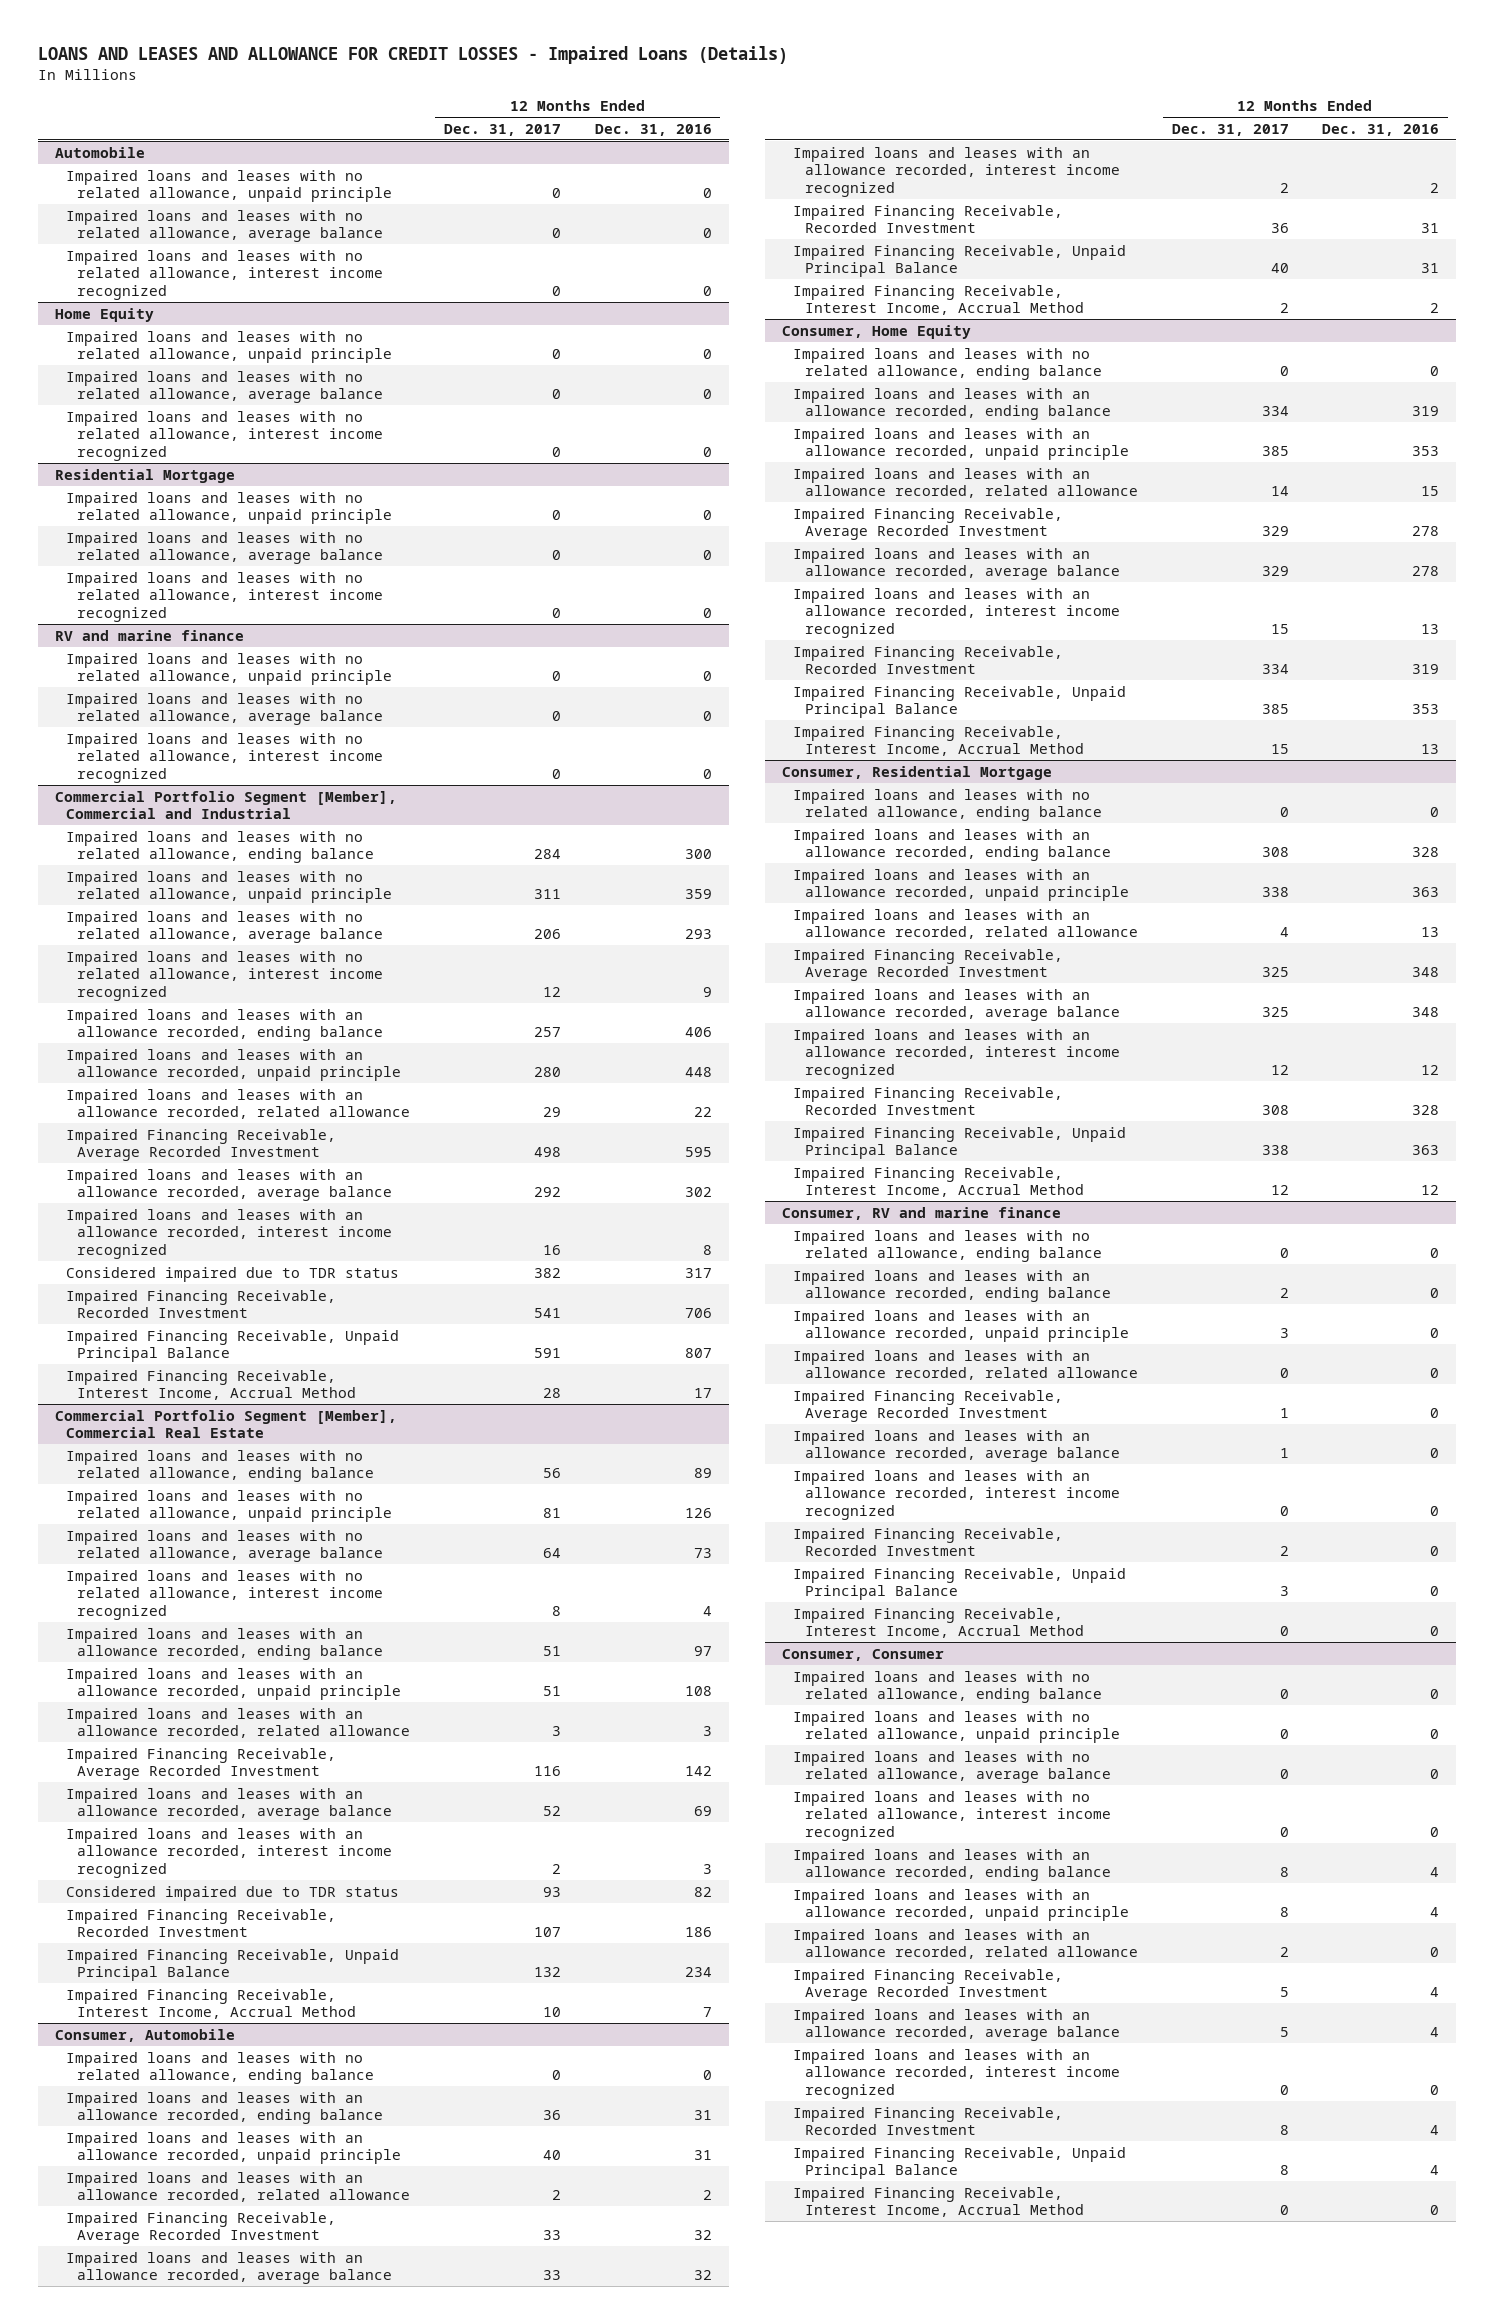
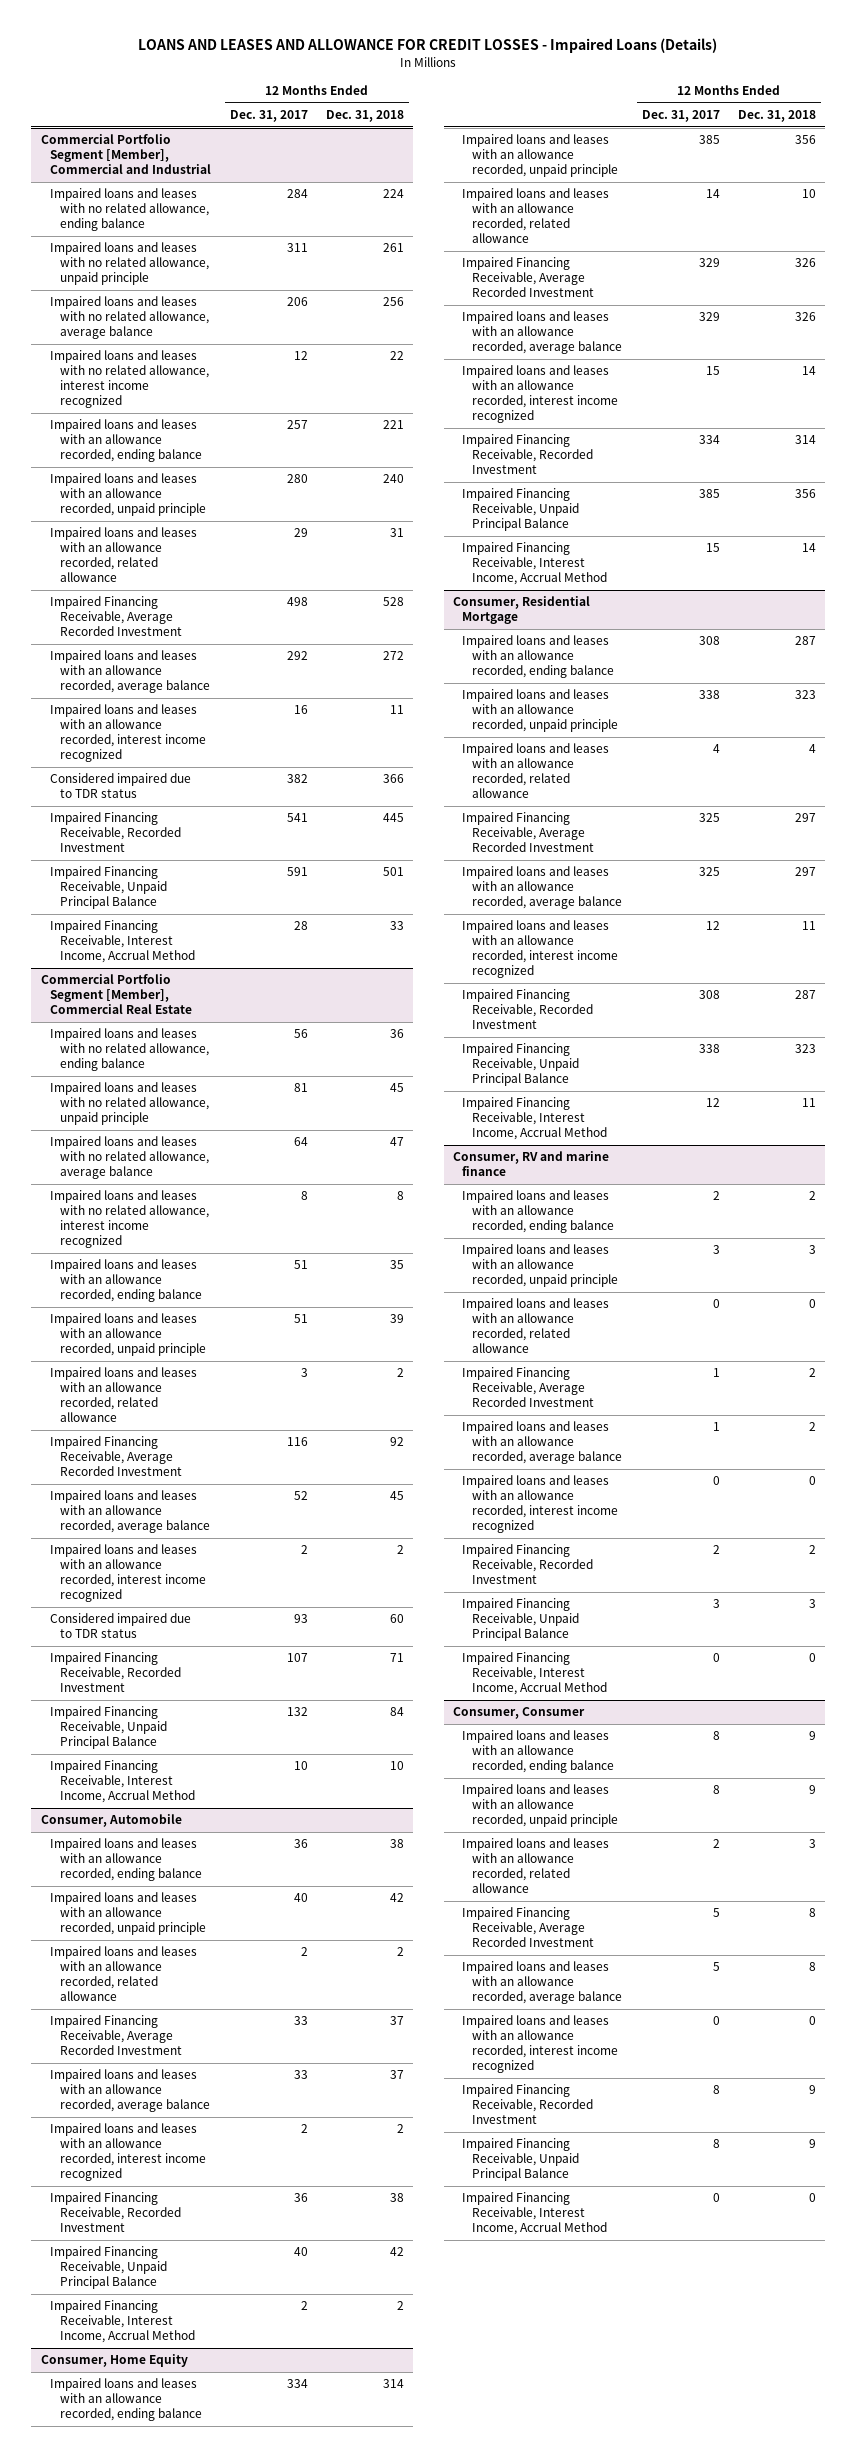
[594,123,712,136] Dec. 31, 2016 -> none
none -> [325,110,404,123] Dec. 31, 2018
[54,146,145,158] Automobile -> none
[65,169,393,203] Impaired loans and leases with no related allowance, unpaid principle -> none
[65,209,384,243] Impaired loans and leases with no related allowance, average balance -> none
[65,249,384,300] Impaired loans and leases with no related allowance, interest income recognized -> none
[54,307,154,322] Home Equity -> none
[65,330,393,364] Impaired loans and leases with no related allowance, unpaid principle -> none
[65,370,384,404] Impaired loans and leases with no related allowance, average balance -> none
[65,410,384,461] Impaired loans and leases with no related allowance, interest income recognized -> none
[54,468,235,483] Residential Mortgage -> none
[65,491,393,525] Impaired loans and leases with no related allowance, unpaid principle -> none
[65,531,384,565] Impaired loans and leases with no related allowance, average balance -> none
[65,571,384,622] Impaired loans and leases with no related allowance, interest income recognized -> none
[54,629,244,641] RV and marine finance -> none
[65,652,393,686] Impaired loans and leases with no related allowance, unpaid principle -> none
[65,692,384,726] Impaired loans and leases with no related allowance, average balance -> none
[65,732,384,783] Impaired loans and leases with no related allowance, interest income recognized -> none
[65,2051,375,2085] Impaired loans and leases with no related allowance, ending balance -> none
[793,347,1102,381] Impaired loans and leases with no related allowance, ending balance -> none
[793,788,1102,822] Impaired loans and leases with no related allowance, ending balance -> none
[793,1229,1102,1263] Impaired loans and leases with no related allowance, ending balance -> none
[793,1670,1102,1704] Impaired loans and leases with no related allowance, ending balance -> none
[793,1710,1120,1744] Impaired loans and leases with no related allowance, unpaid principle -> none
[793,1750,1111,1784] Impaired loans and leases with no related allowance, average balance -> none
[793,1790,1111,1841] Impaired loans and leases with no related allowance, interest income recognized -> none

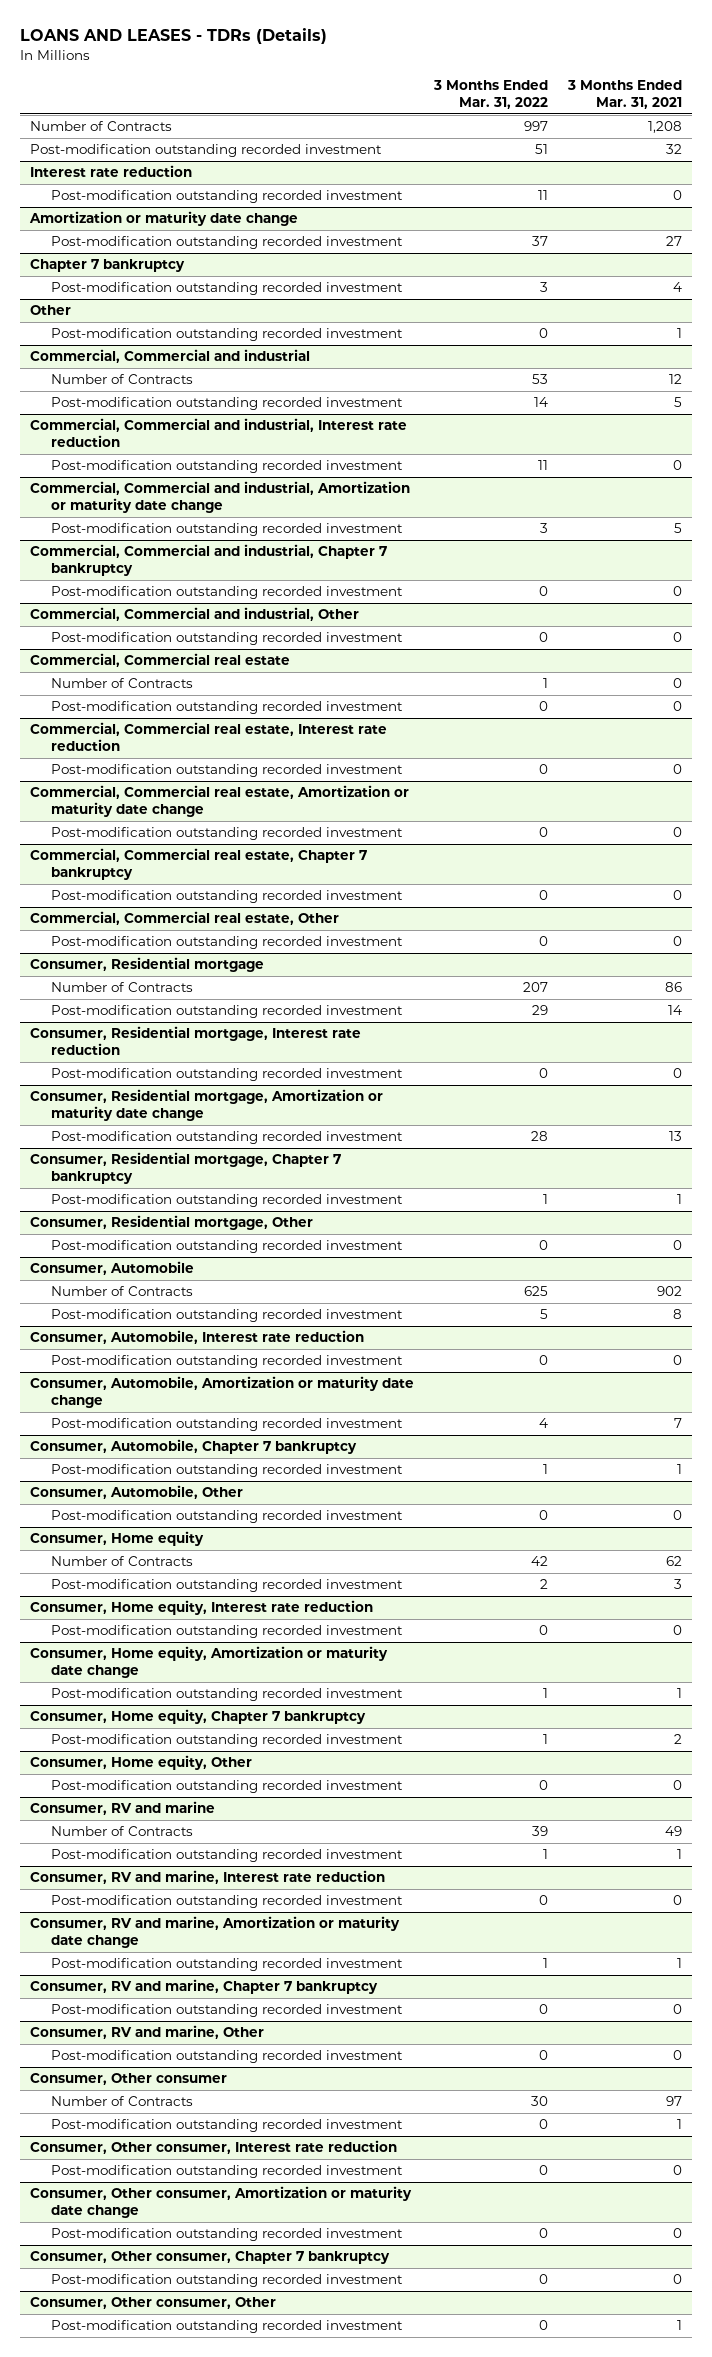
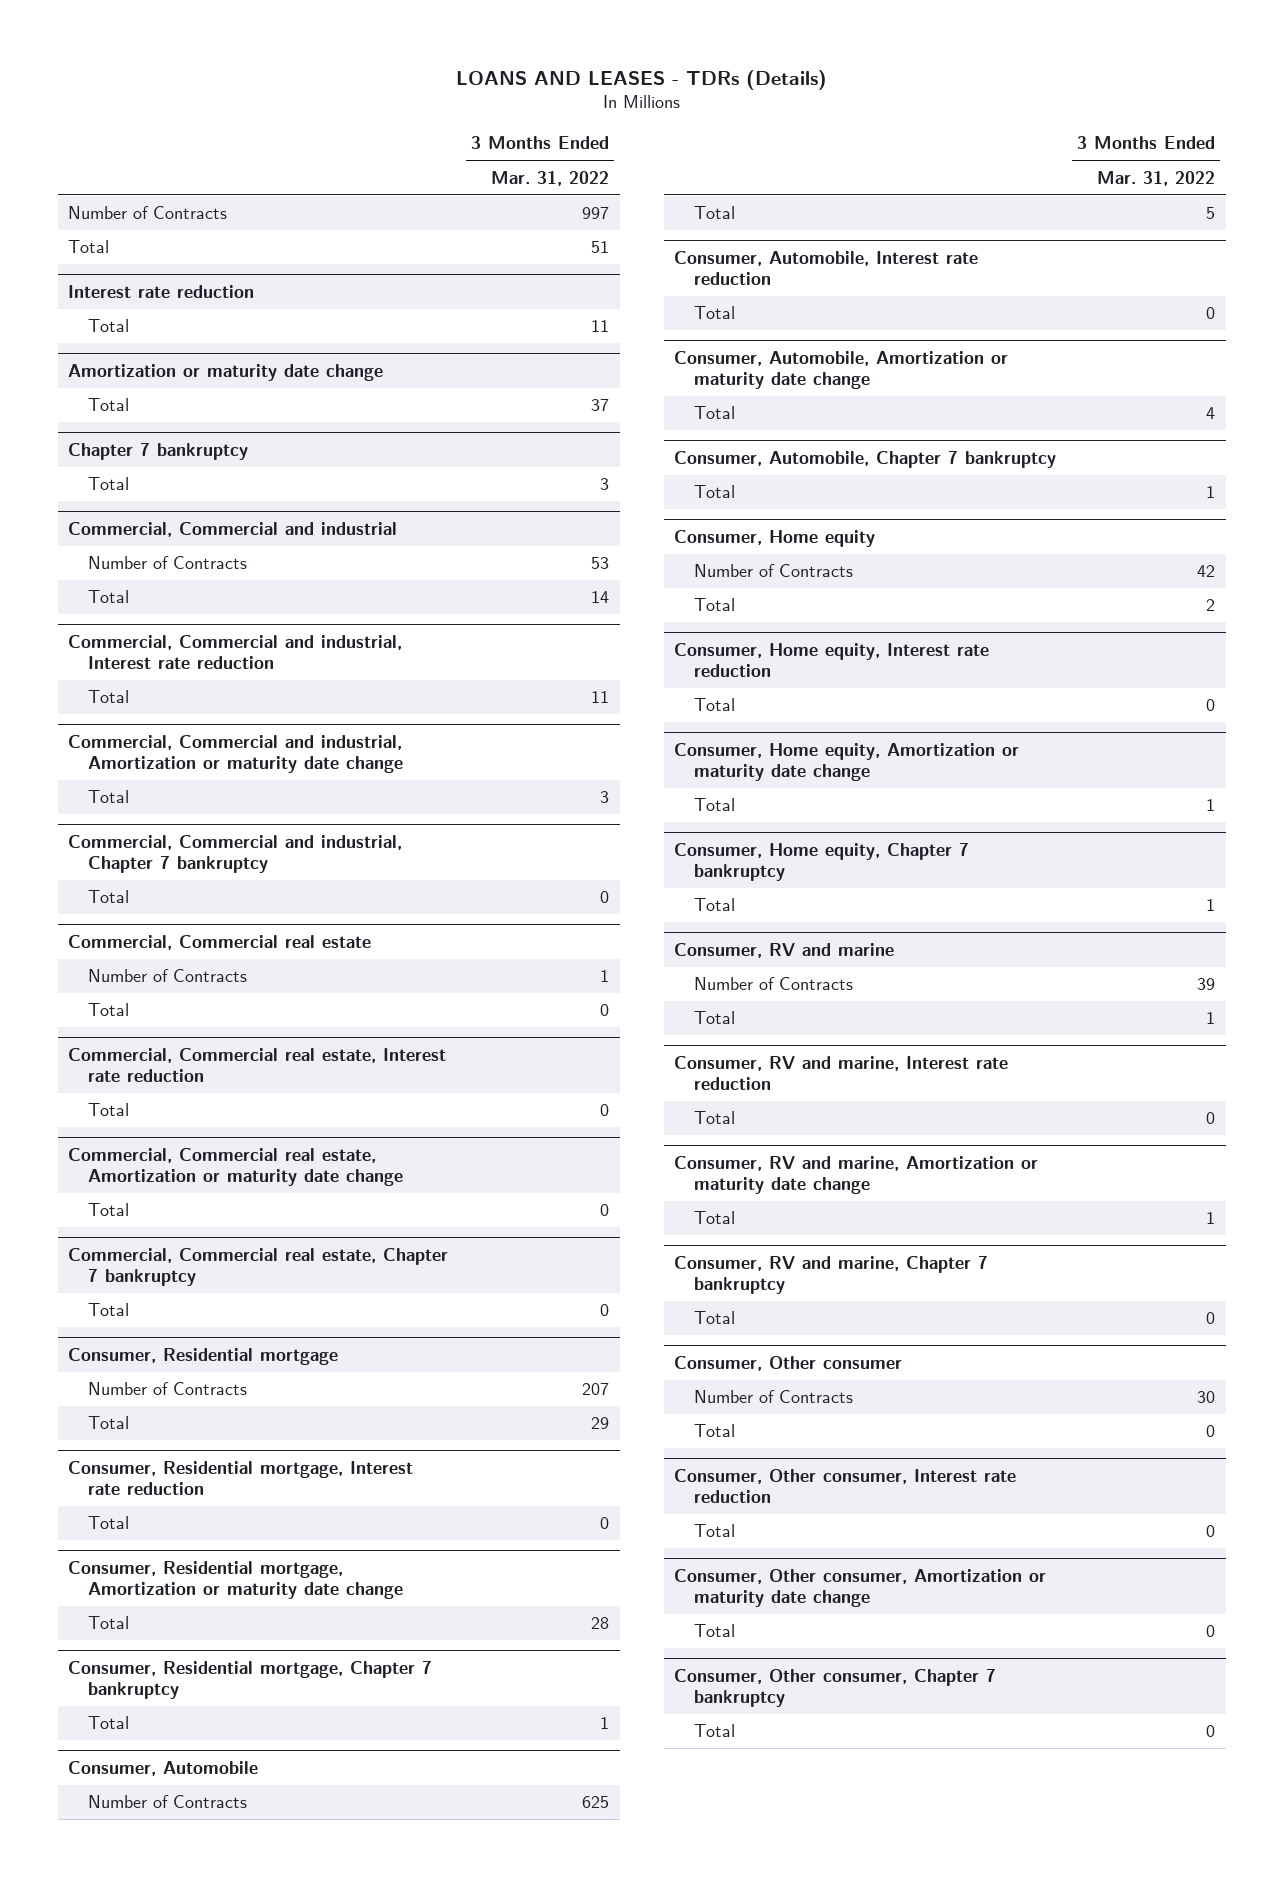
[567,80,683,109] 3 Months Ended Mar. 31, 2021 -> none
[30,144,383,158] Post-modification outstanding recorded investment -> [68,240,110,254] Total
[50,190,403,204] Post-modification outstanding recorded investment -> [88,319,130,333] Total
[50,236,403,250] Post-modification outstanding recorded investment -> [88,398,130,412] Total
[30,305,72,316] Other -> none
[50,328,403,342] Post-modification outstanding recorded investment -> none
[50,282,403,296] Post-modification outstanding recorded investment -> [88,477,130,491] Total
[50,397,403,411] Post-modification outstanding recorded investment -> [88,590,130,604] Total
[50,460,403,474] Post-modification outstanding recorded investment -> [88,690,130,704] Total
[50,523,403,537] Post-modification outstanding recorded investment -> [88,790,130,804] Total
[30,607,360,622] Commercial, Commercial and industrial, Other -> none
[50,632,403,646] Post-modification outstanding recorded investment -> none
[50,586,403,600] Post-modification outstanding recorded investment -> [88,890,130,904] Total
[50,701,403,715] Post-modification outstanding recorded investment -> [88,1003,130,1017] Total
[50,764,403,778] Post-modification outstanding recorded investment -> [88,1103,130,1117] Total
[50,827,403,841] Post-modification outstanding recorded investment -> [88,1203,130,1217] Total
[30,911,340,926] Commercial, Commercial real estate, Other -> none
[50,936,403,950] Post-modification outstanding recorded investment -> none
[50,890,403,904] Post-modification outstanding recorded investment -> [88,1303,130,1317] Total
[50,1005,403,1019] Post-modification outstanding recorded investment -> [88,1416,130,1430] Total
[50,1068,403,1082] Post-modification outstanding recorded investment -> [88,1516,130,1530] Total
[50,1131,403,1145] Post-modification outstanding recorded investment -> [88,1616,130,1630] Total
[30,1215,314,1231] Consumer, Residential mortgage, Other -> none
[50,1240,403,1254] Post-modification outstanding recorded investment -> none
[50,1194,403,1208] Post-modification outstanding recorded investment -> [88,1716,130,1730] Total
[50,1309,403,1323] Post-modification outstanding recorded investment -> [694,206,736,220] Total
[50,1355,403,1369] Post-modification outstanding recorded investment -> [694,306,736,320] Total
[50,1418,403,1432] Post-modification outstanding recorded investment -> [694,406,736,420] Total
[30,1485,244,1500] Consumer, Automobile, Other -> none
[50,1510,403,1524] Post-modification outstanding recorded investment -> none
[50,1464,403,1478] Post-modification outstanding recorded investment -> [694,485,736,499] Total
[50,1579,403,1593] Post-modification outstanding recorded investment -> [694,598,736,612] Total
[50,1625,403,1639] Post-modification outstanding recorded investment -> [694,698,736,712] Total
[50,1688,403,1702] Post-modification outstanding recorded investment -> [694,798,736,812] Total
[30,1755,253,1771] Consumer, Home equity, Other -> none
[50,1780,403,1794] Post-modification outstanding recorded investment -> none
[50,1734,403,1748] Post-modification outstanding recorded investment -> [694,898,736,912] Total
[50,1849,403,1863] Post-modification outstanding recorded investment -> [694,1011,736,1025] Total
[50,1895,403,1909] Post-modification outstanding recorded investment -> [694,1111,736,1125] Total
[50,1958,403,1972] Post-modification outstanding recorded investment -> [694,1211,736,1225] Total
[30,2025,265,2040] Consumer, RV and marine, Other -> none
[50,2050,403,2064] Post-modification outstanding recorded investment -> none
[50,2004,403,2018] Post-modification outstanding recorded investment -> [694,1311,736,1325] Total
[50,2119,403,2133] Post-modification outstanding recorded investment -> [694,1424,736,1438] Total
[50,2165,403,2179] Post-modification outstanding recorded investment -> [694,1524,736,1538] Total
[50,2228,403,2242] Post-modification outstanding recorded investment -> [694,1624,736,1638] Total
[30,2297,277,2310] Consumer, Other consumer, Other -> none
[50,2320,403,2334] Post-modification outstanding recorded investment -> none
[50,2274,403,2288] Post-modification outstanding recorded investment -> [694,1724,736,1738] Total

